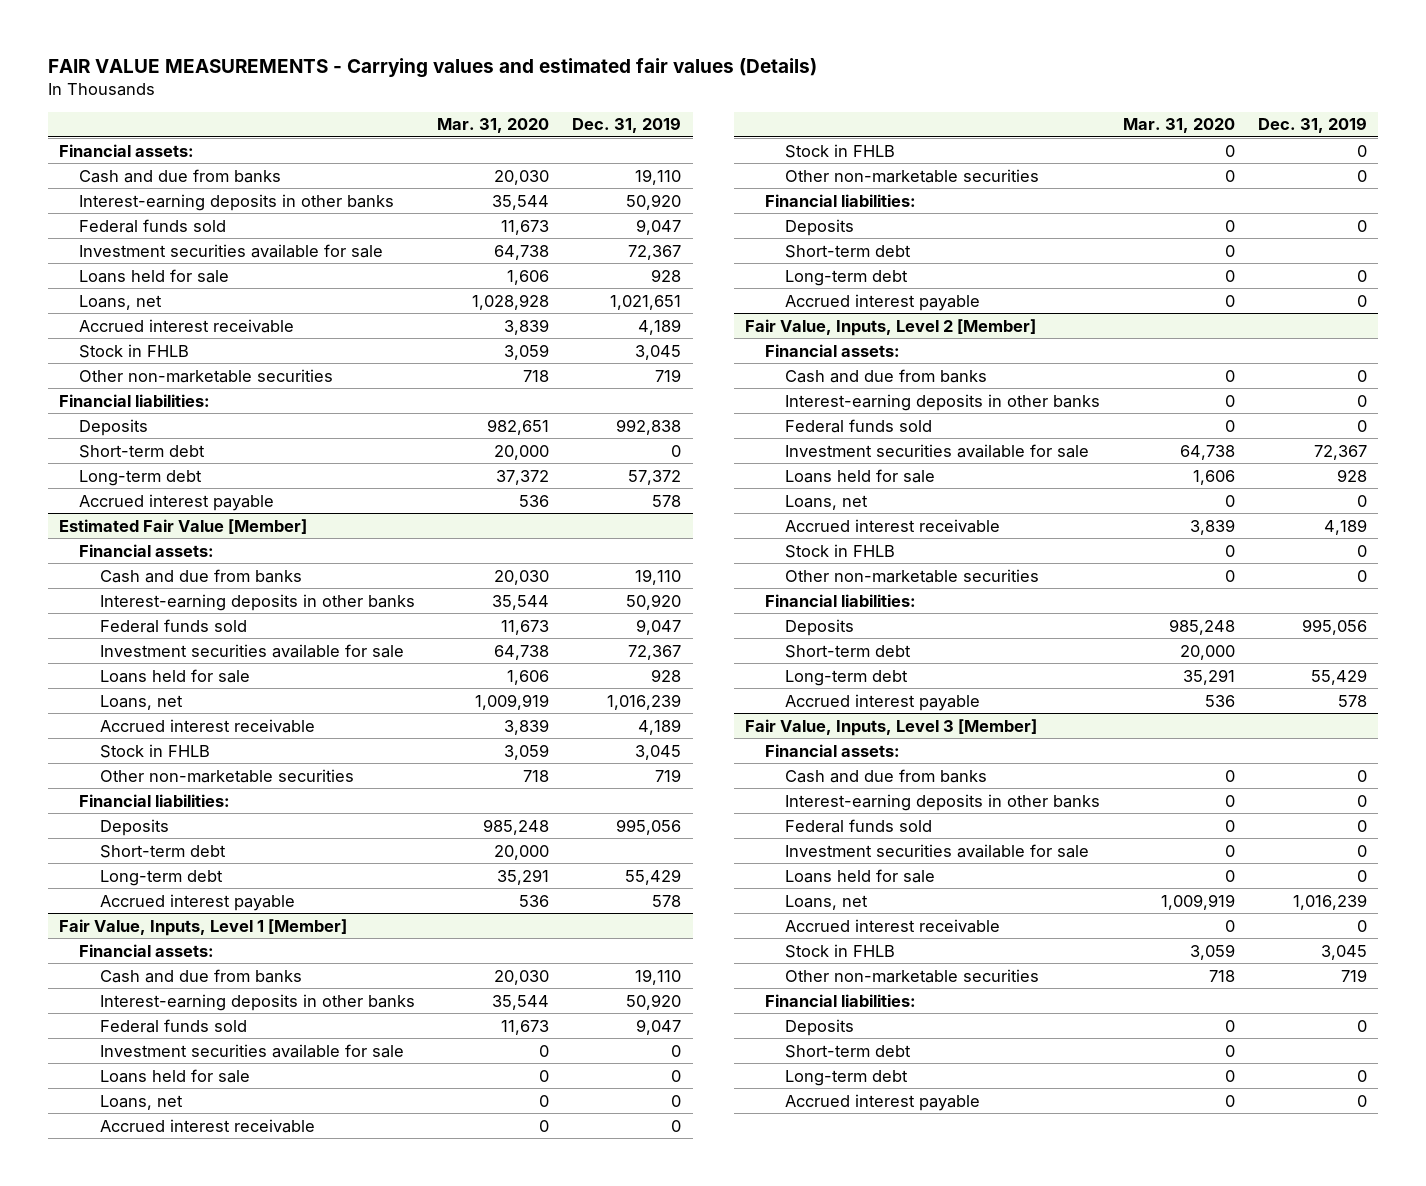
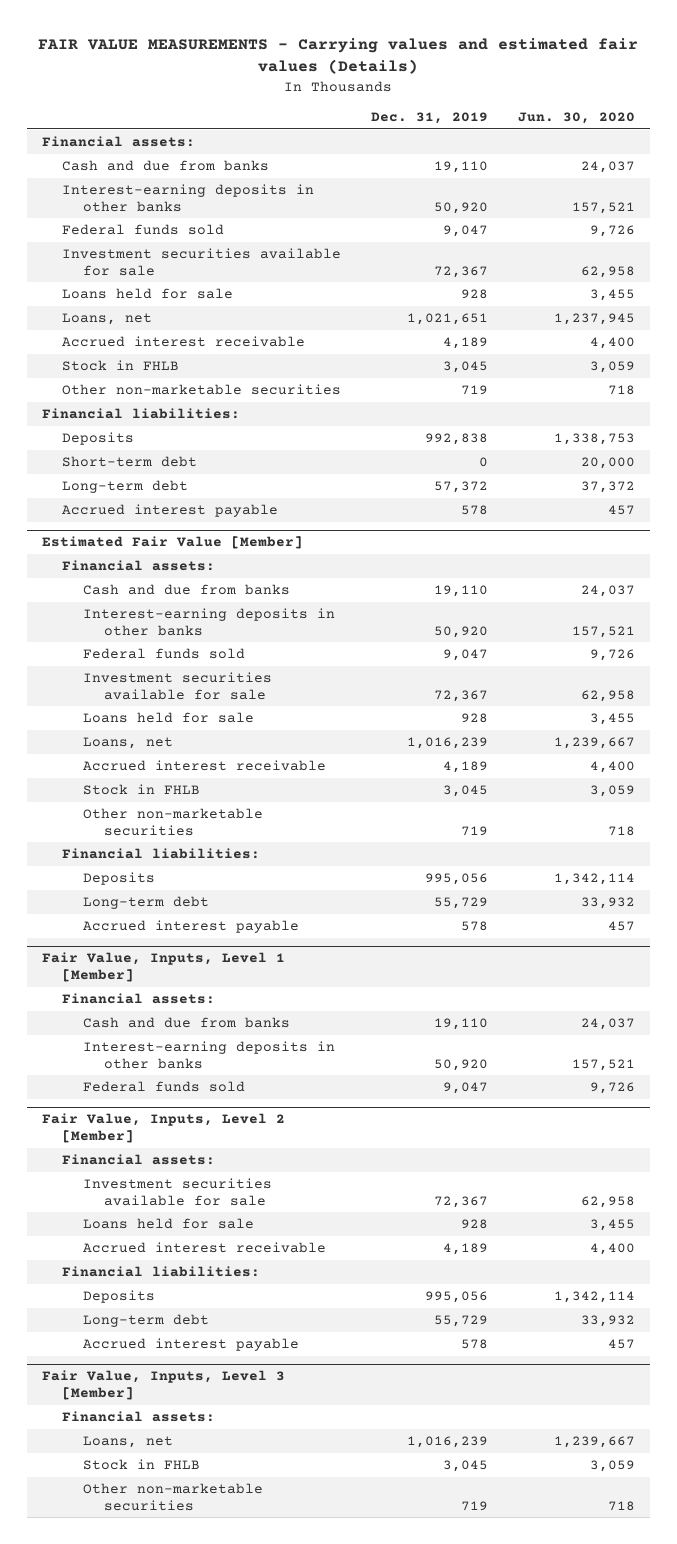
[437,118,550,134] Mar. 31, 2020 -> none
none -> [517,112,635,125] Jun. 30, 2020
[99,844,226,858] Short-term debt -> none
[625,868,682,885] 55,429 -> [434,896,489,909] 55,729
[99,1043,404,1058] Investment securities available for sale -> none
[99,1068,250,1083] Loans held for sale -> none
[99,1094,183,1110] Loans, net -> none
[99,1118,315,1133] Accrued interest receivable -> none
[785,143,896,158] Stock in FHLB -> none
[785,168,1040,183] Other non-marketable securities -> none
[765,193,917,207] Financial liabilities: -> none
[785,218,855,236] Deposits -> none
[785,244,912,258] Short-term debt -> none
[785,269,909,286] Long-term debt -> none
[785,293,981,311] Accrued interest payable -> none
[785,368,988,383] Cash and due from banks -> none
[785,393,1101,411] Interest-earning deposits in other banks -> none
[785,418,933,433] Federal funds sold -> none
[785,494,869,510] Loans, net -> none
[785,543,896,558] Stock in FHLB -> none
[785,568,1040,583] Other non-marketable securities -> none
[785,644,912,658] Short-term debt -> none
[1310,668,1367,685] 55,429 -> [434,1314,489,1327] 55,729
[785,768,988,783] Cash and due from banks -> none
[785,793,1101,811] Interest-earning deposits in other banks -> none
[785,818,933,833] Federal funds sold -> none
[785,843,1090,858] Investment securities available for sale -> none
[785,868,936,883] Loans held for sale -> none
[785,918,1001,933] Accrued interest receivable -> none
[765,993,917,1007] Financial liabilities: -> none
[785,1018,855,1036] Deposits -> none
[785,1044,912,1058] Short-term debt -> none
[785,1069,909,1086] Long-term debt -> none
[785,1093,981,1111] Accrued interest payable -> none

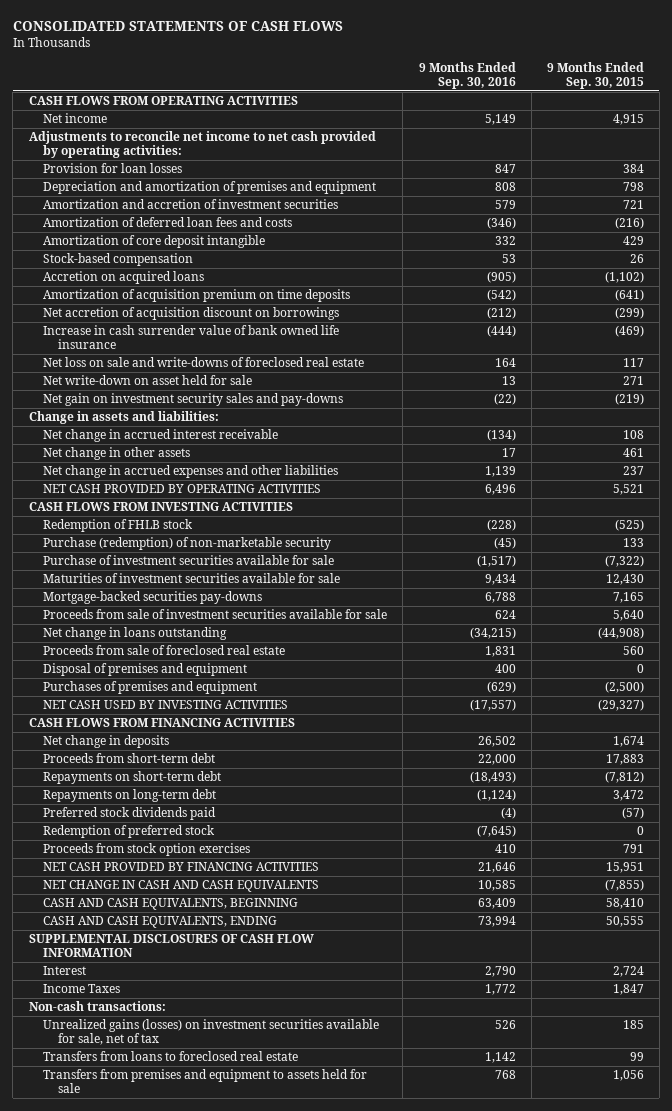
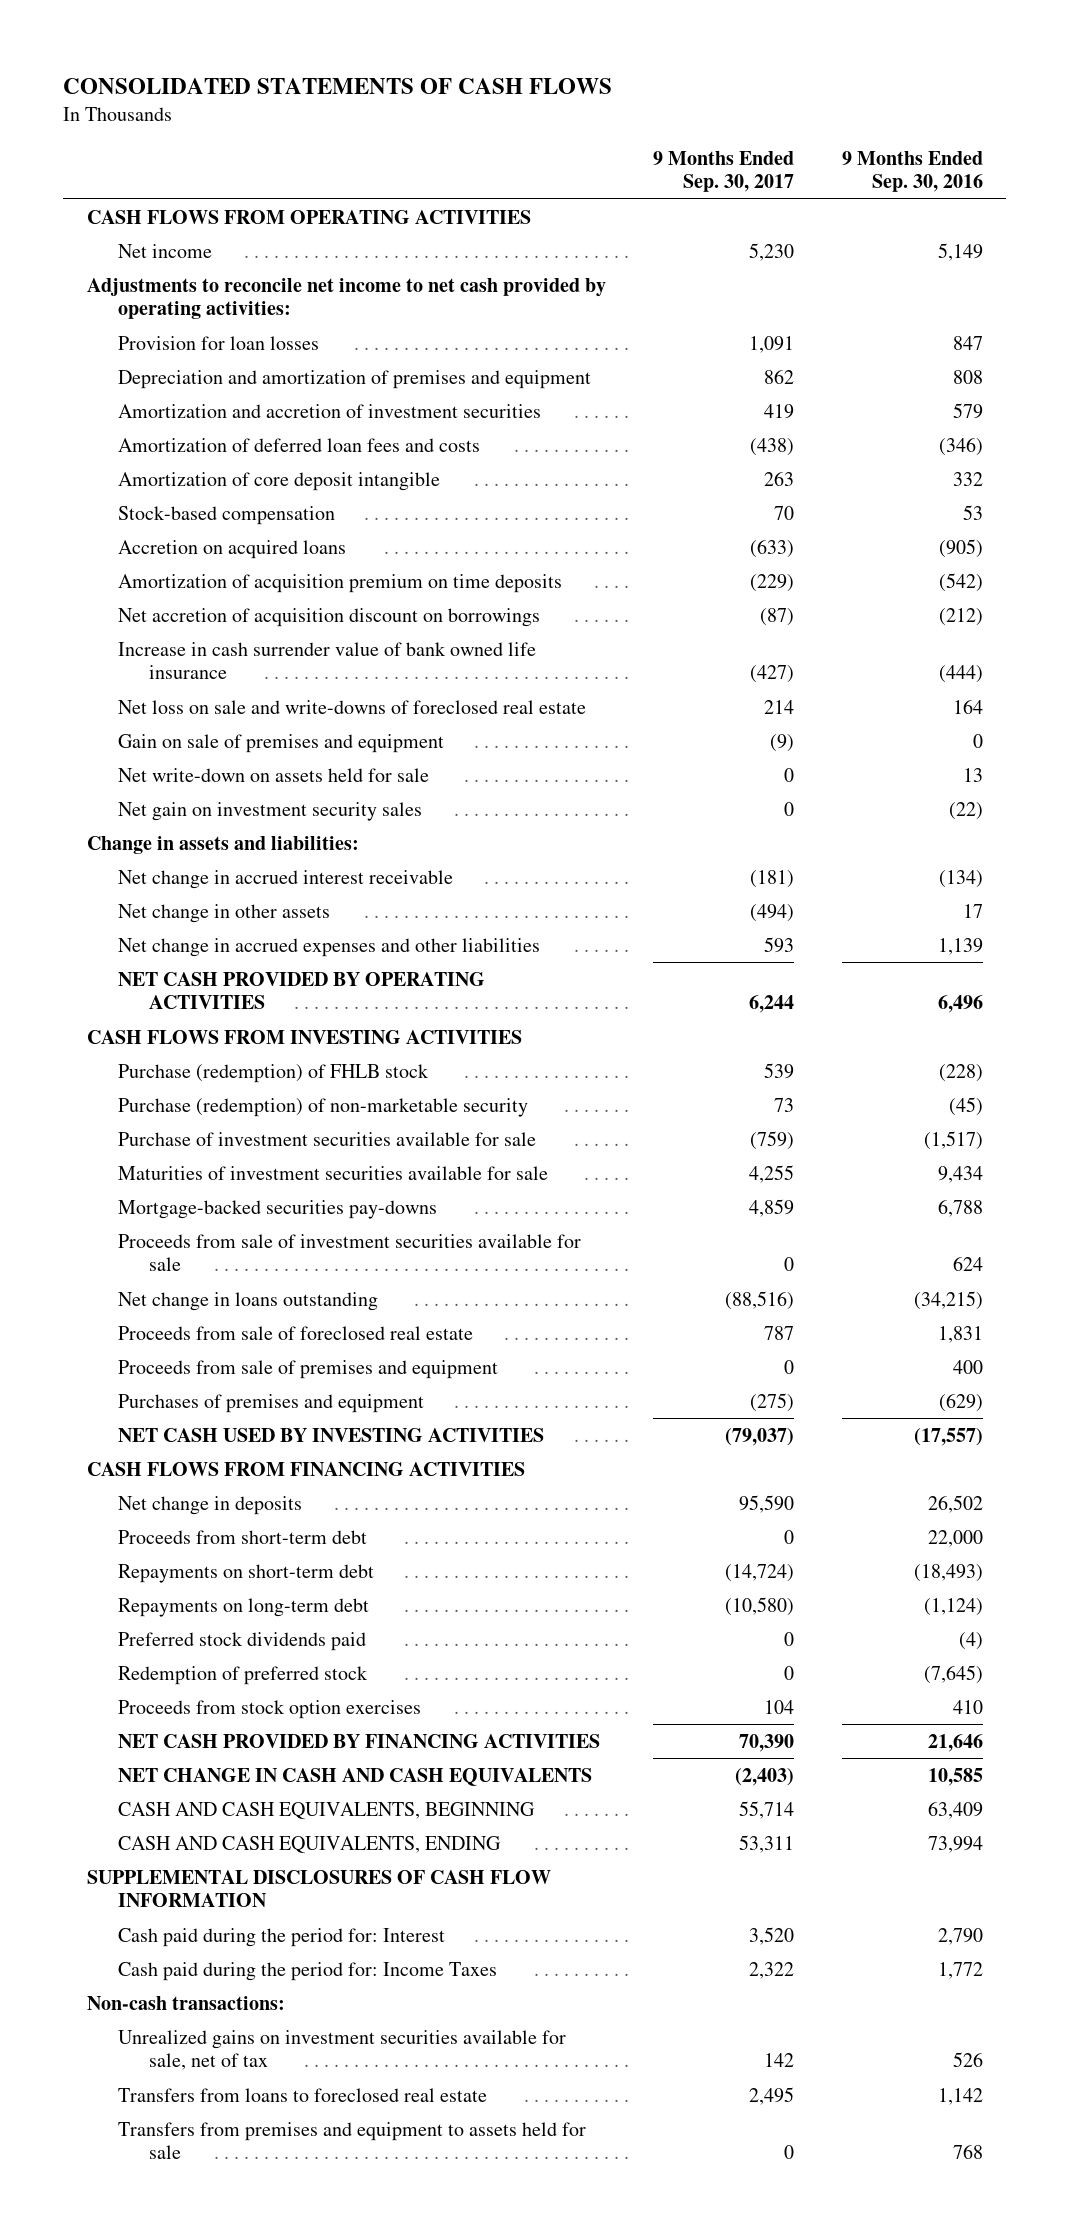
[546,62,644,90] 9 Months Ended Sep. 30, 2015 -> none
none -> [653,150,795,193] 9 Months Ended Sep. 30, 2017
none -> [117,733,444,753] Gain on sale of premises and equipment
[43,375,253,386] Net write-down on asset held for sale -> [117,767,429,782] Net write-down on assets held for sale
[43,393,344,407] Net gain on investment security sales and pay-downs -> [117,801,422,821] Net gain on investment security sales
[43,519,194,533] Redemption of FHLB stock -> [117,1063,429,1083] Purchase (redemption) of FHLB stock
[43,663,248,677] Disposal of premises and equipment -> [117,1359,498,1379] Proceeds from sale of premises and equipment
[43,966,87,976] Interest -> [117,1927,445,1947] Cash paid during the period for: Interest
[43,984,121,994] Income Taxes -> [117,1961,497,1981] Cash paid during the period for: Income Taxes
[43,1019,380,1046] Unrealized gains (losses) on investment securities available for sale, net of tax -> [117,2029,566,2071] Unrealized gains on investment securities available for sale, net of tax

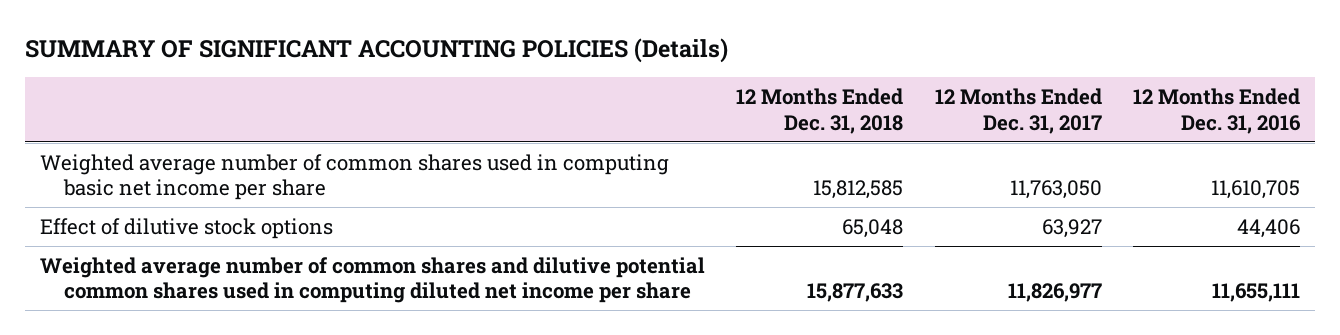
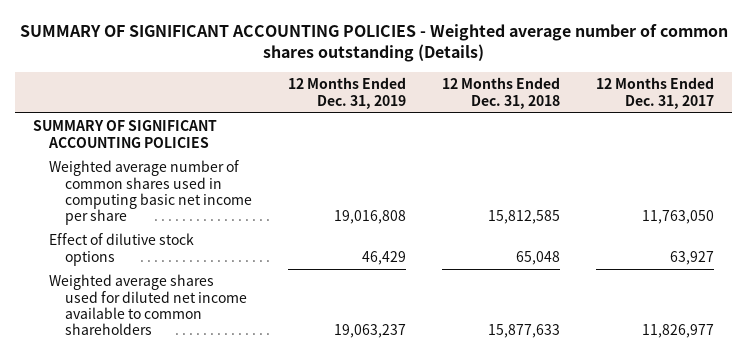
[24,37,728,63] SUMMARY OF SIGNIFICANT ACCOUNTING POLICIES (Details) -> [19,23,728,63] SUMMARY OF SIGNIFICANT ACCOUNTING POLICIES - Weighted average number of common shares outstanding (Details)
[1132,88,1301,134] 12 Months Ended Dec. 31, 2016 -> none
none -> [288,77,407,109] 12 Months Ended Dec. 31, 2019
none -> [33,120,218,148] SUMMARY OF SIGNIFICANT ACCOUNTING POLICIES
[40,256,706,304] Weighted average number of common shares and dilutive potential common shares used in computing diluted net income per share -> [49,274,247,335] Weighted average shares used for diluted net income available to common shareholders

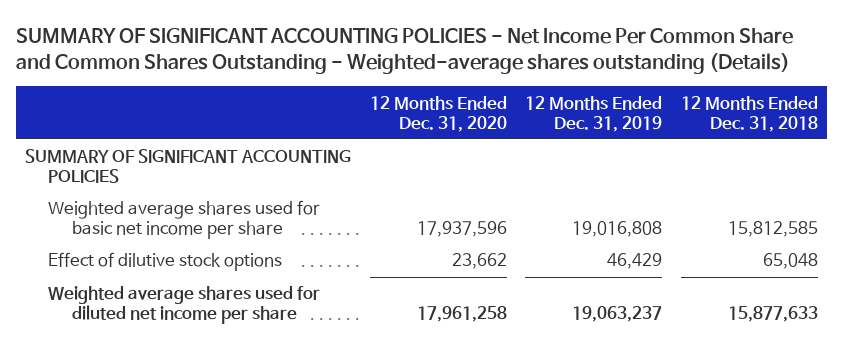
[19,23,728,63] SUMMARY OF SIGNIFICANT ACCOUNTING POLICIES - Weighted average number of common shares outstanding (Details) -> [15,27,793,75] SUMMARY OF SIGNIFICANT ACCOUNTING POLICIES - Net Income Per Common Share and Common Shares Outstanding - Weighted-average shares outstanding (Details)
[596,77,715,109] 12 Months Ended Dec. 31, 2017 -> none
none -> [369,95,507,132] 12 Months Ended Dec. 31, 2020
[49,160,252,225] Weighted average number of common shares used in computing basic net income per share -> [48,200,321,240] Weighted average shares used for basic net income per share
[49,274,247,335] Weighted average shares used for diluted net income available to common shareholders -> [48,286,321,325] Weighted average shares used for diluted net income per share

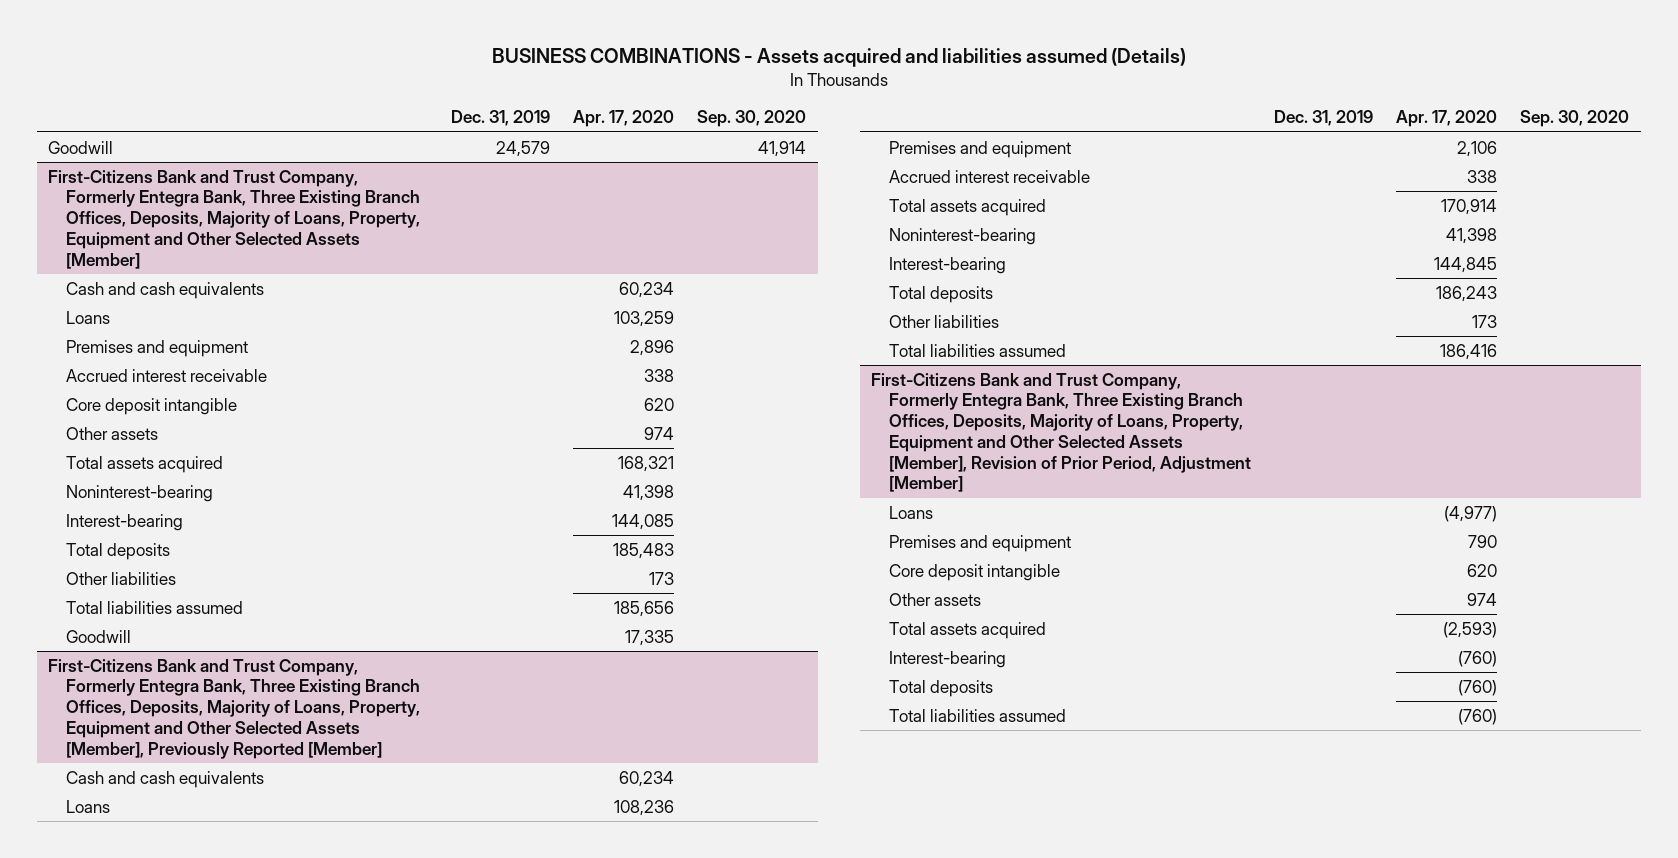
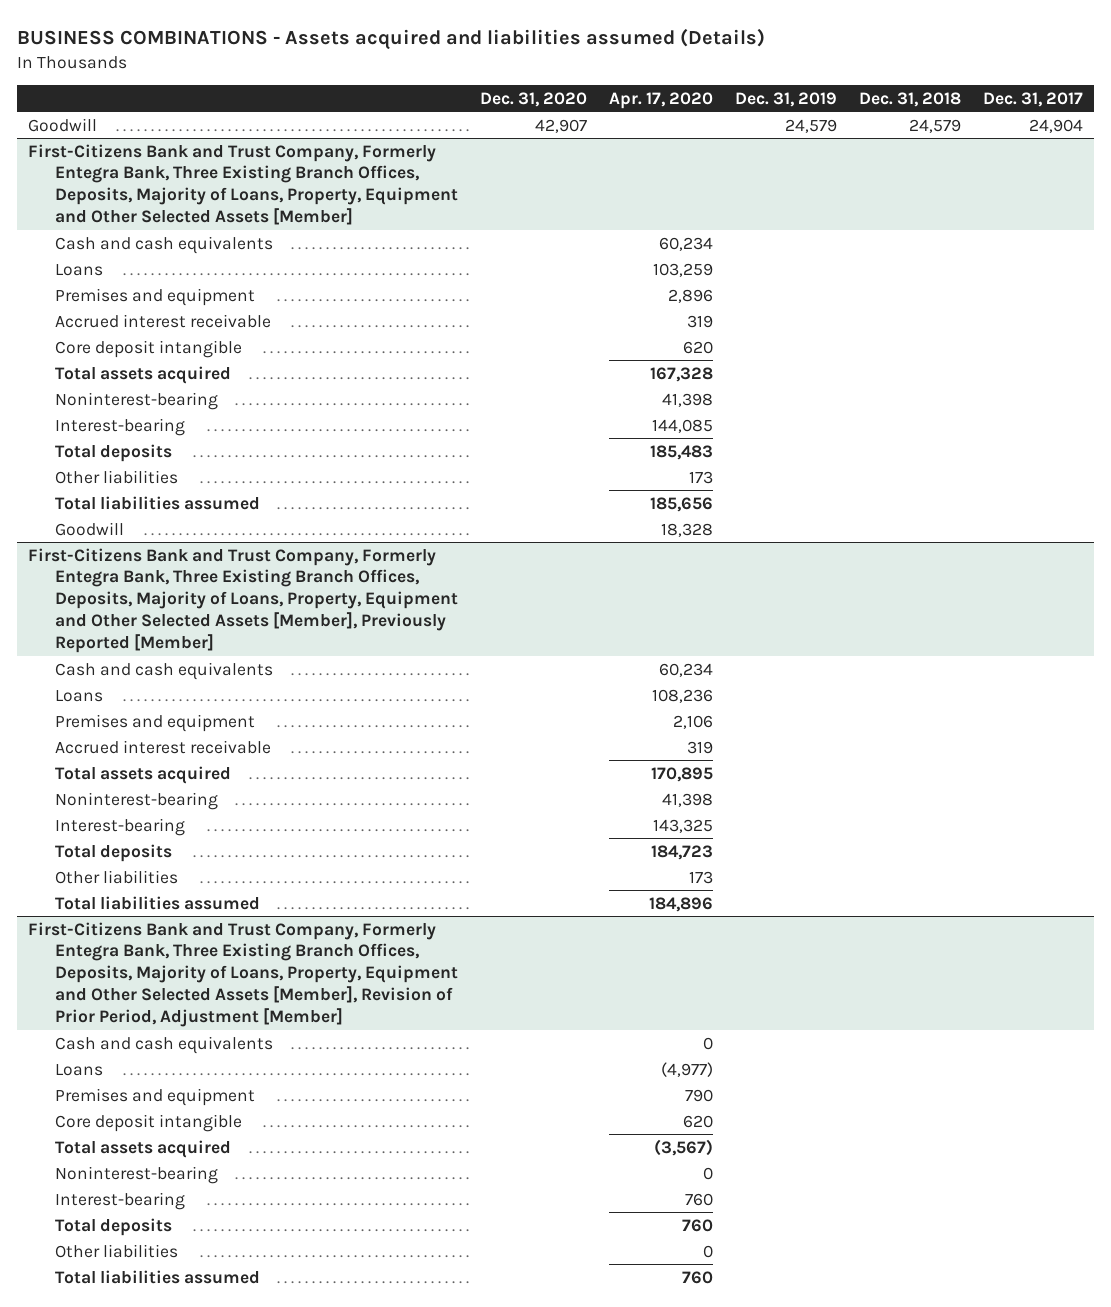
[697,110,807,128] Sep. 30, 2020 -> none
none -> [480,91,588,107] Dec. 31, 2020
none -> [859,91,962,107] Dec. 31, 2018
none -> [983,91,1084,107] Dec. 31, 2017
[644,368,675,382] 338 -> [687,314,714,328] 319
[65,426,158,440] Other assets -> none
[618,455,675,472] 168,321 -> [650,366,714,382] 167,328
[625,629,675,646] 17,335 -> [661,522,714,537] 18,328
[1466,169,1497,183] 338 -> [687,740,714,754] 319
[1440,198,1497,215] 170,914 -> [651,766,714,782] 170,895
[1433,256,1497,273] 144,845 -> [653,818,714,833] 143,325
[1435,285,1497,302] 186,243 -> [651,844,714,860] 184,723
[1439,343,1497,360] 186,416 -> [649,896,714,912] 184,896
none -> [55,1035,274,1054] Cash and cash equivalents
[888,592,981,606] Other assets -> none
[1442,621,1497,638] (2,593) -> [654,1138,714,1156] (3,567)
none -> [55,1165,219,1184] Noninterest-bearing
[1457,650,1497,667] (760) -> [685,1192,714,1206] 760
[1457,679,1497,696] (760) -> [682,1218,714,1232] 760
none -> [55,1243,179,1258] Other liabilities
[1457,708,1497,725] (760) -> [682,1270,714,1284] 760

